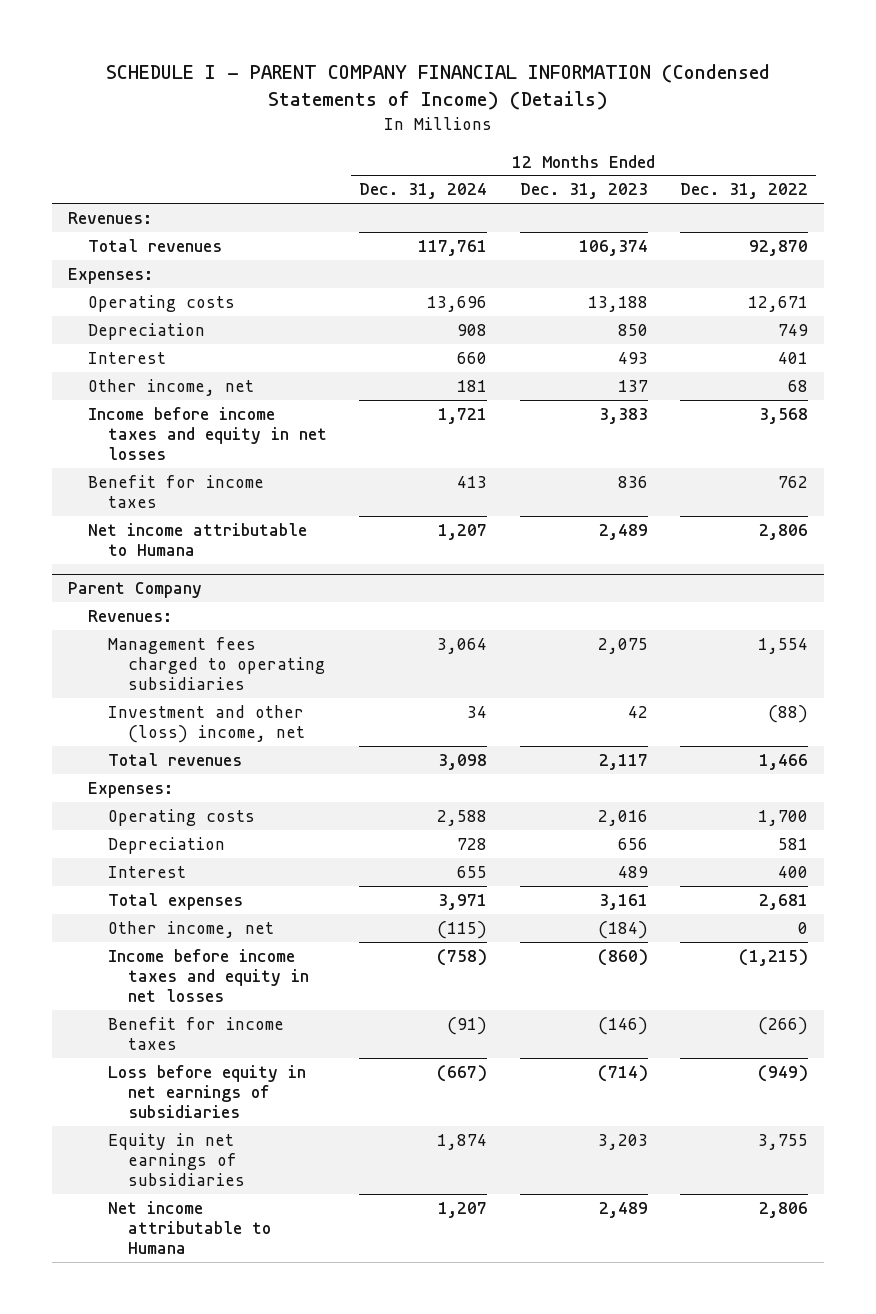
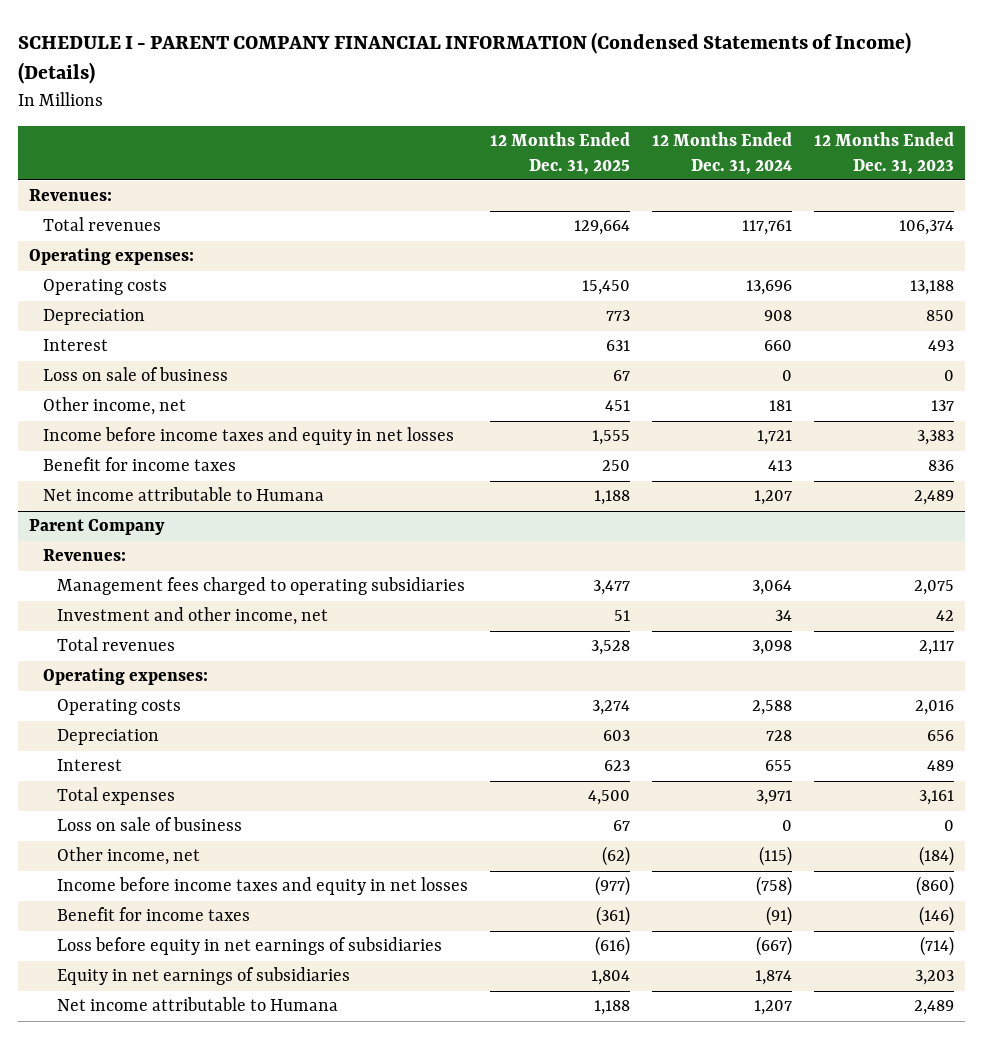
[680,183,809,200] Dec. 31, 2022 -> none
none -> [490,132,631,175] 12 Months Ended Dec. 31, 2025
[68,267,154,284] Expenses: -> [28,248,194,266] Operating expenses:
none -> [42,367,228,382] Loss on sale of business
[107,704,305,744] Investment and other (loss) income, net -> [56,607,328,626] Investment and other income, net
[88,781,174,798] Expenses: -> [42,668,208,686] Operating expenses:
none -> [56,817,242,832] Loss on sale of business

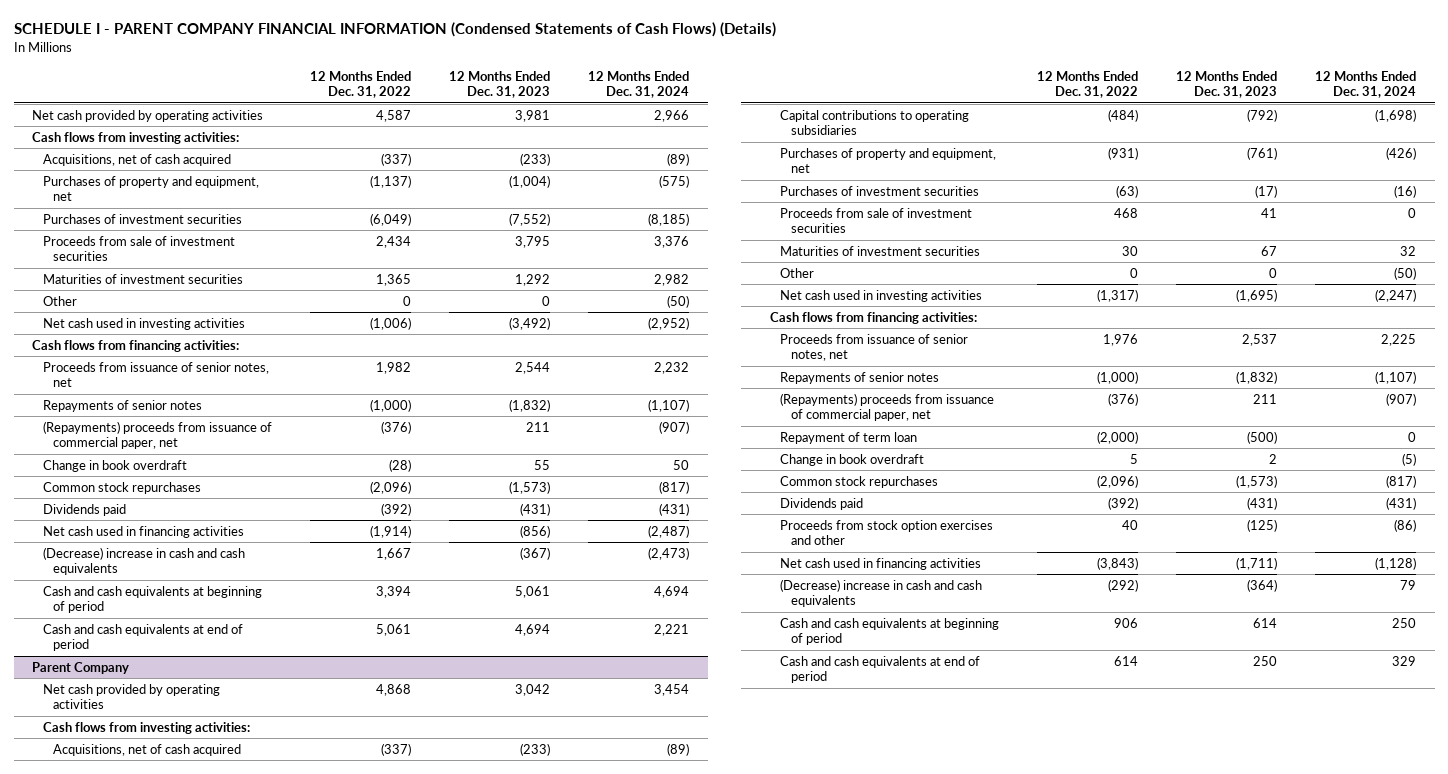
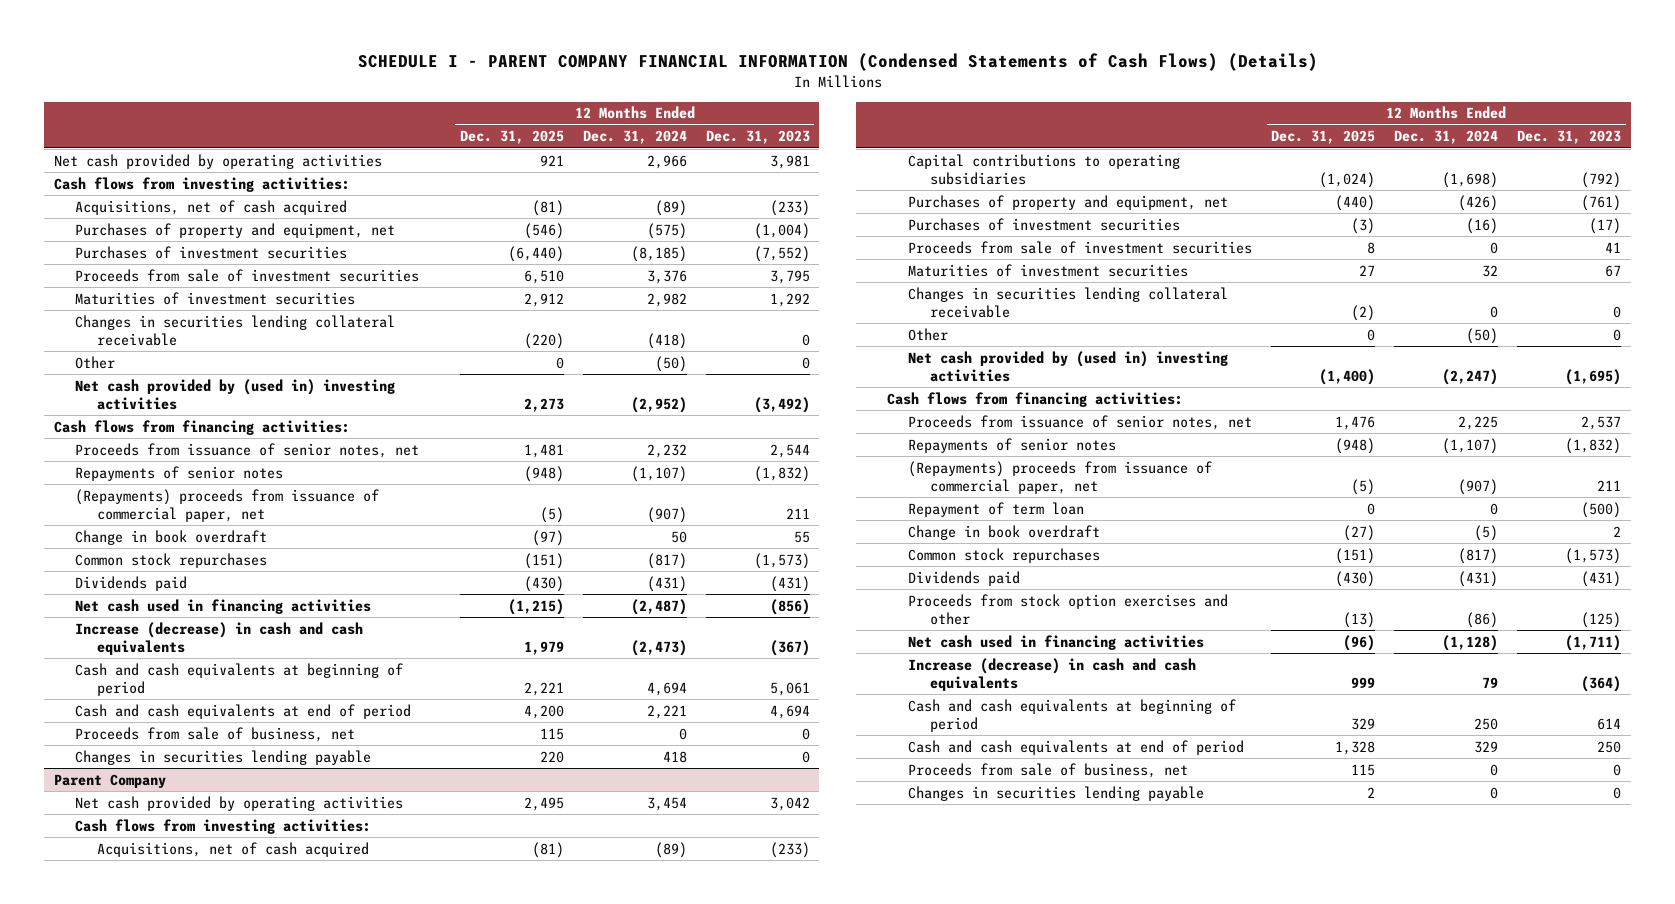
[310,71,412,99] 12 Months Ended Dec. 31, 2022 -> none
none -> [459,130,564,145] Dec. 31, 2025
none -> [75,314,396,346] Changes in securities lending collateral receivable
[42,317,245,330] Net cash used in investing activities -> [75,378,396,410] Net cash provided by (used in) investing activities
[42,546,245,576] (Decrease) increase in cash and cash equivalents -> [75,621,364,655] Increase (decrease) in cash and cash equivalents
none -> [75,726,356,742] Proceeds from sale of business, net
none -> [75,749,372,765] Changes in securities lending payable
none -> [908,286,1229,318] Changes in securities lending collateral receivable
[780,289,983,302] Net cash used in investing activities -> [908,350,1229,382] Net cash provided by (used in) investing activities
[780,578,983,608] (Decrease) increase in cash and cash equivalents -> [908,657,1197,691] Increase (decrease) in cash and cash equivalents
none -> [908,762,1189,778] Proceeds from sale of business, net
none -> [908,785,1205,801] Changes in securities lending payable

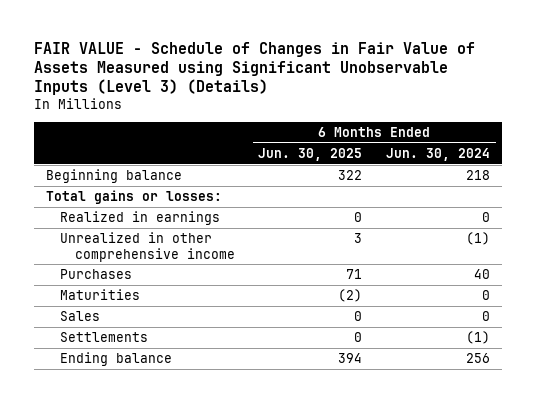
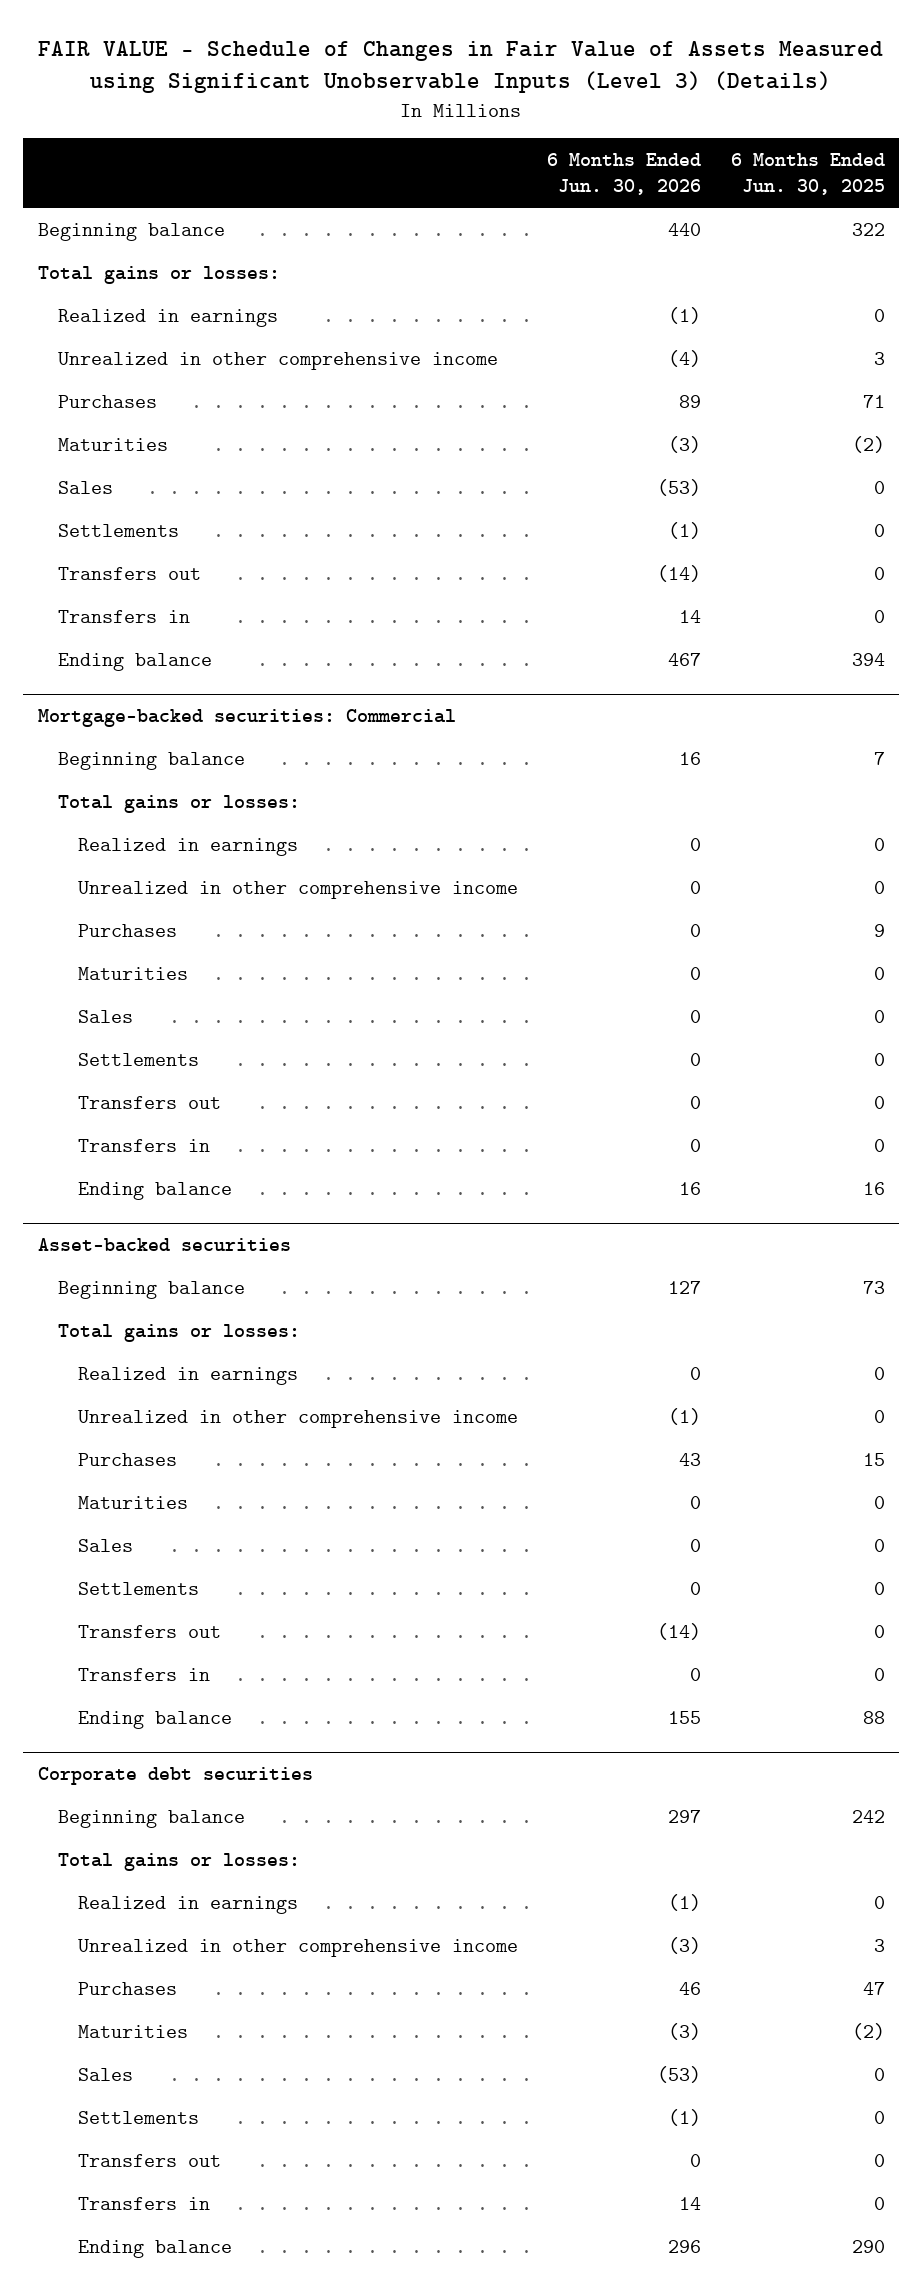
[386,147,491,161] Jun. 30, 2024 -> none
none -> [547,152,702,196] 6 Months Ended Jun. 30, 2026
none -> [57,566,201,580] Transfers out
none -> [57,609,190,623] Transfers in
none -> [37,709,456,728] Mortgage-backed securities: Commercial
none -> [57,751,245,770] Beginning balance
none -> [57,794,300,813] Total gains or losses:
none -> [77,837,298,856] Realized in earnings
none -> [77,880,518,899] Unrealized in other comprehensive income
none -> [77,923,177,937] Purchases
none -> [77,966,188,980] Maturities
none -> [77,1009,133,1023] Sales
none -> [77,1052,199,1066] Settlements
none -> [77,1095,221,1109] Transfers out
none -> [77,1138,210,1152] Transfers in
none -> [77,1181,232,1200] Ending balance
none -> [37,1238,291,1253] Asset-backed securities
none -> [57,1280,245,1299] Beginning balance
none -> [57,1323,300,1342] Total gains or losses:
none -> [77,1366,298,1385] Realized in earnings
none -> [77,1409,518,1428] Unrealized in other comprehensive income
none -> [77,1452,177,1466] Purchases
none -> [77,1495,188,1509] Maturities
none -> [77,1538,133,1552] Sales
none -> [77,1581,199,1595] Settlements
none -> [77,1624,221,1638] Transfers out
none -> [77,1667,210,1681] Transfers in
none -> [77,1710,232,1729] Ending balance
none -> [37,1767,313,1786] Corporate debt securities
none -> [57,1809,245,1828] Beginning balance
none -> [57,1852,300,1871] Total gains or losses:
none -> [77,1895,298,1914] Realized in earnings
none -> [77,1938,518,1957] Unrealized in other comprehensive income
none -> [77,1981,177,1995] Purchases
none -> [77,2024,188,2038] Maturities
none -> [77,2067,133,2081] Sales
none -> [77,2110,199,2124] Settlements
none -> [77,2153,221,2167] Transfers out
none -> [77,2196,210,2210] Transfers in
none -> [77,2239,232,2258] Ending balance

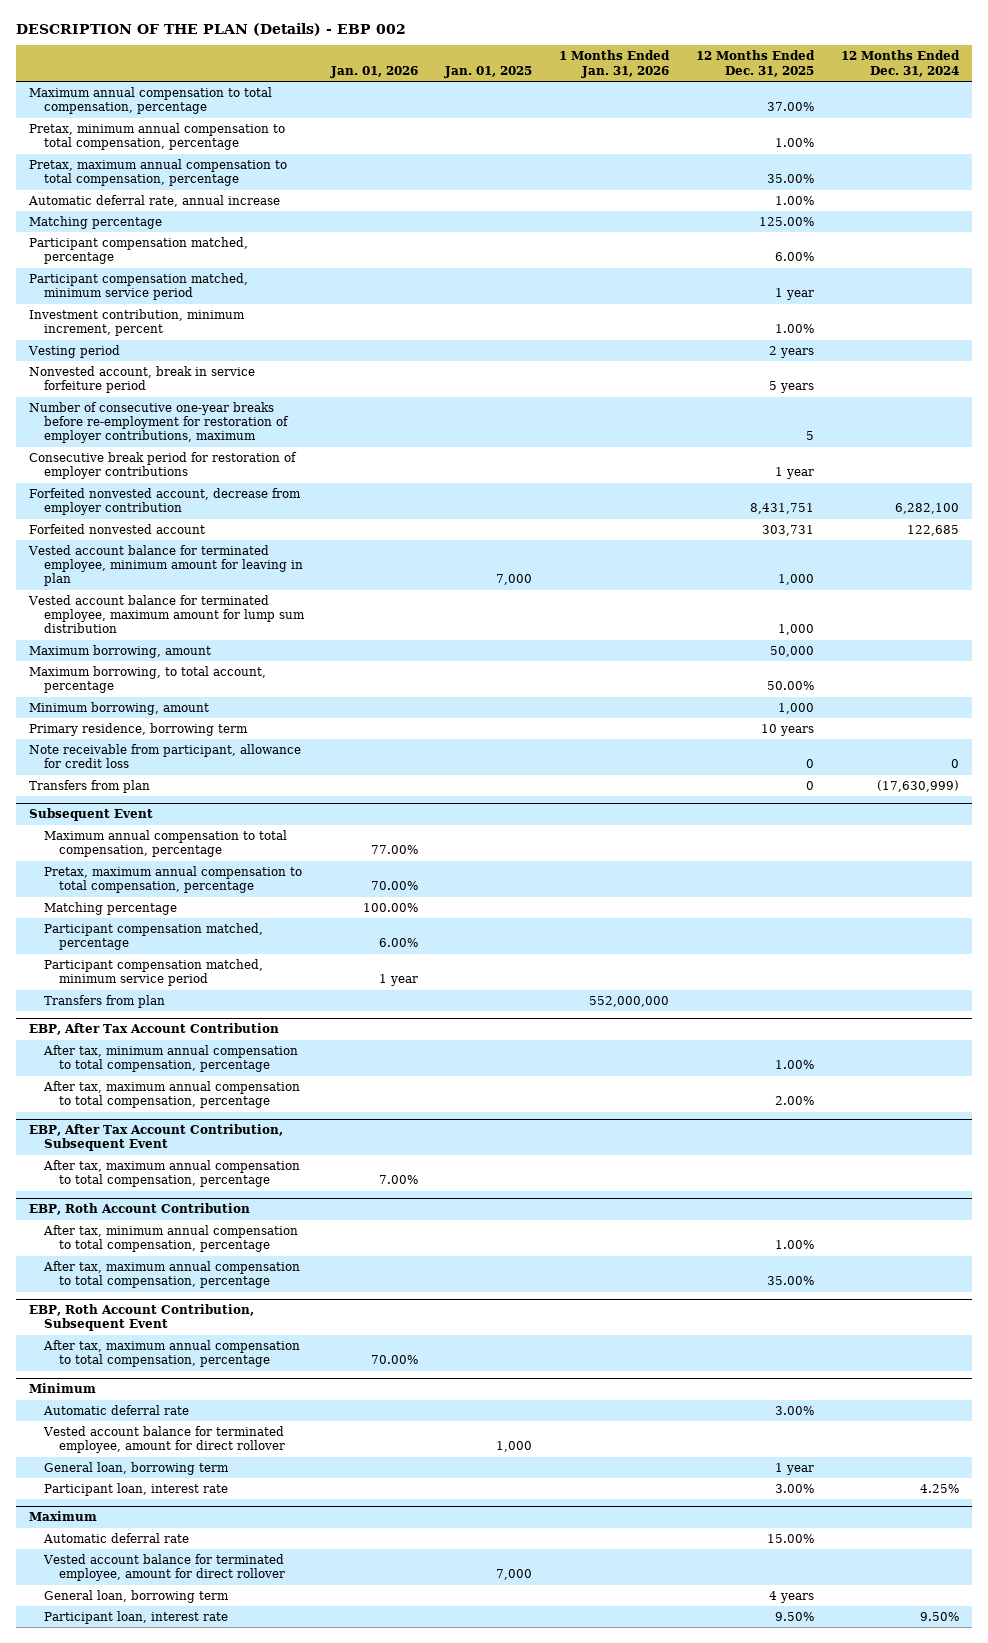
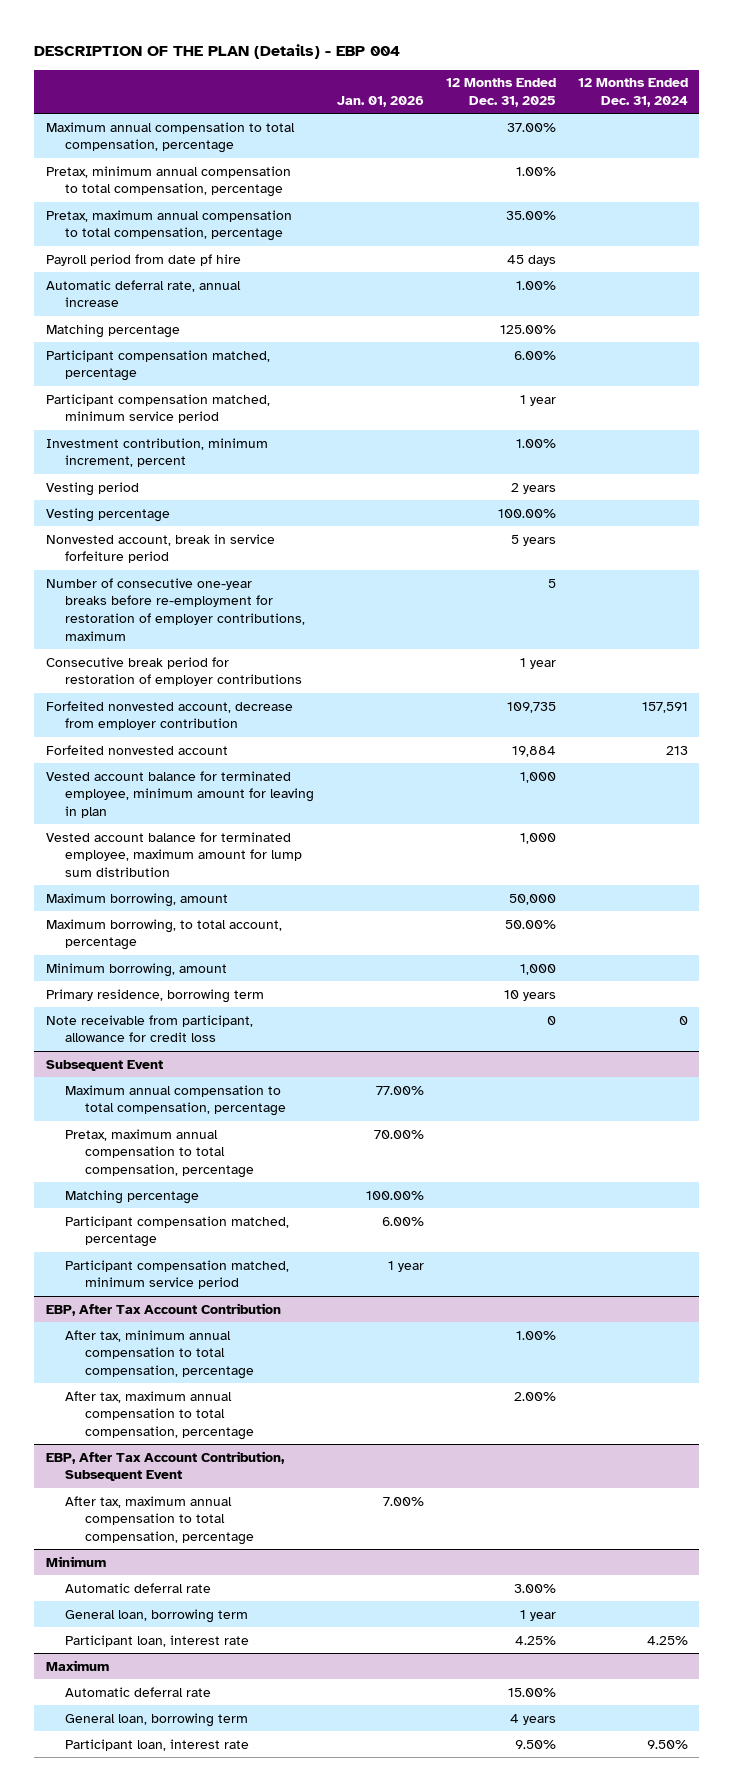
[15,22,406,36] DESCRIPTION OF THE PLAN (Details) - EBP 002 -> [34,43,401,59] DESCRIPTION OF THE PLAN (Details) - EBP 004
[443,65,532,78] Jan. 01, 2025 -> none
[558,50,670,78] 1 Months Ended Jan. 31, 2026 -> none
none -> [45,253,241,266] Payroll period from date pf hire
none -> [45,507,170,522] Vesting percentage
[749,503,814,515] 8,431,751 -> [506,701,556,713] 109,735
[894,503,959,515] 6,282,100 -> [642,701,689,713] 157,591
[761,525,814,537] 303,731 -> [511,745,556,757] 19,884
[906,525,959,537] 122,685 -> [666,745,689,755] 213
[29,780,151,794] Transfers from plan -> none
[44,995,166,1009] Transfers from plan -> none
[29,1203,251,1216] EBP, Roth Account Contribution -> none
[43,1225,299,1253] After tax, minimum annual compensation to total compensation, percentage -> none
[43,1261,301,1289] After tax, maximum annual compensation to total compensation, percentage -> none
[29,1304,255,1332] EBP, Roth Account Contribution, Subsequent Event -> none
[43,1340,301,1368] After tax, maximum annual compensation to total compensation, percentage -> none
[43,1426,286,1454] Vested account balance for terminated employee, amount for direct rollover -> none
[774,1484,814,1494] 3.00% -> [514,1635,556,1645] 4.25%
[43,1554,286,1582] Vested account balance for terminated employee, amount for direct rollover -> none

